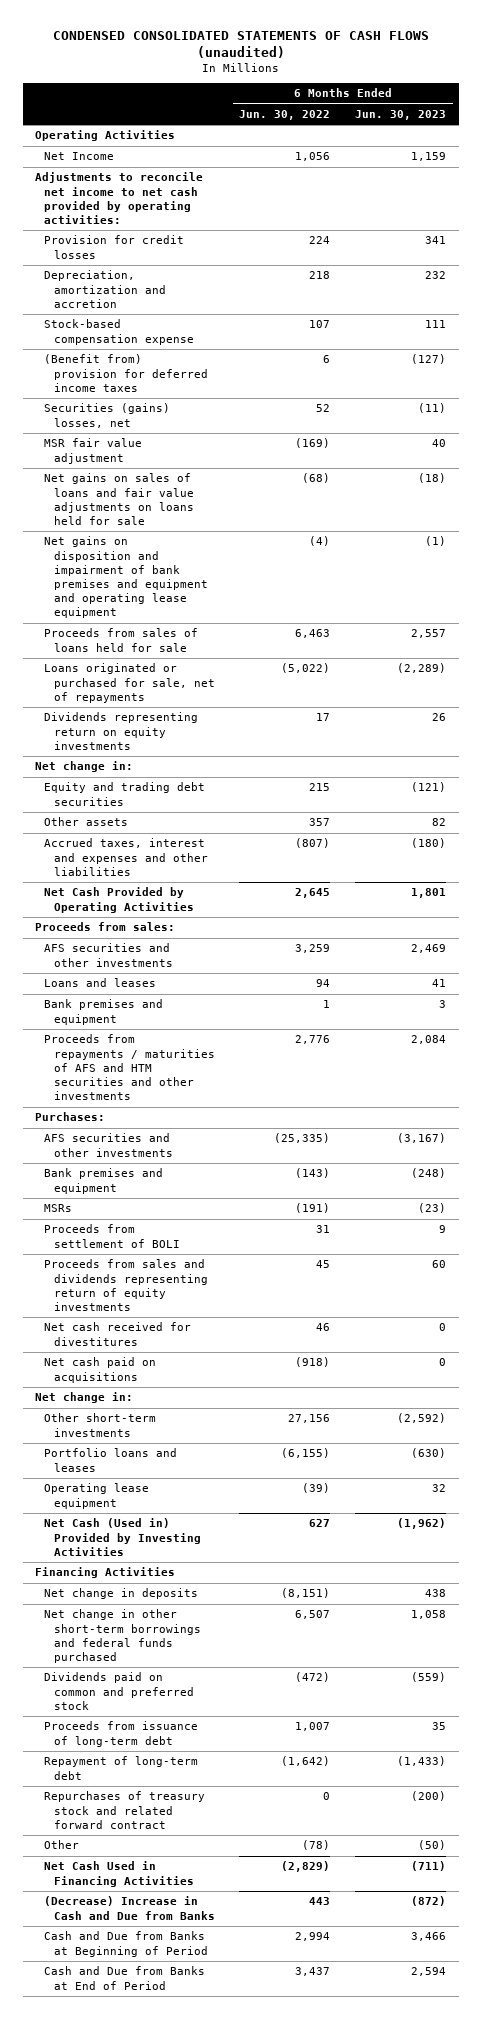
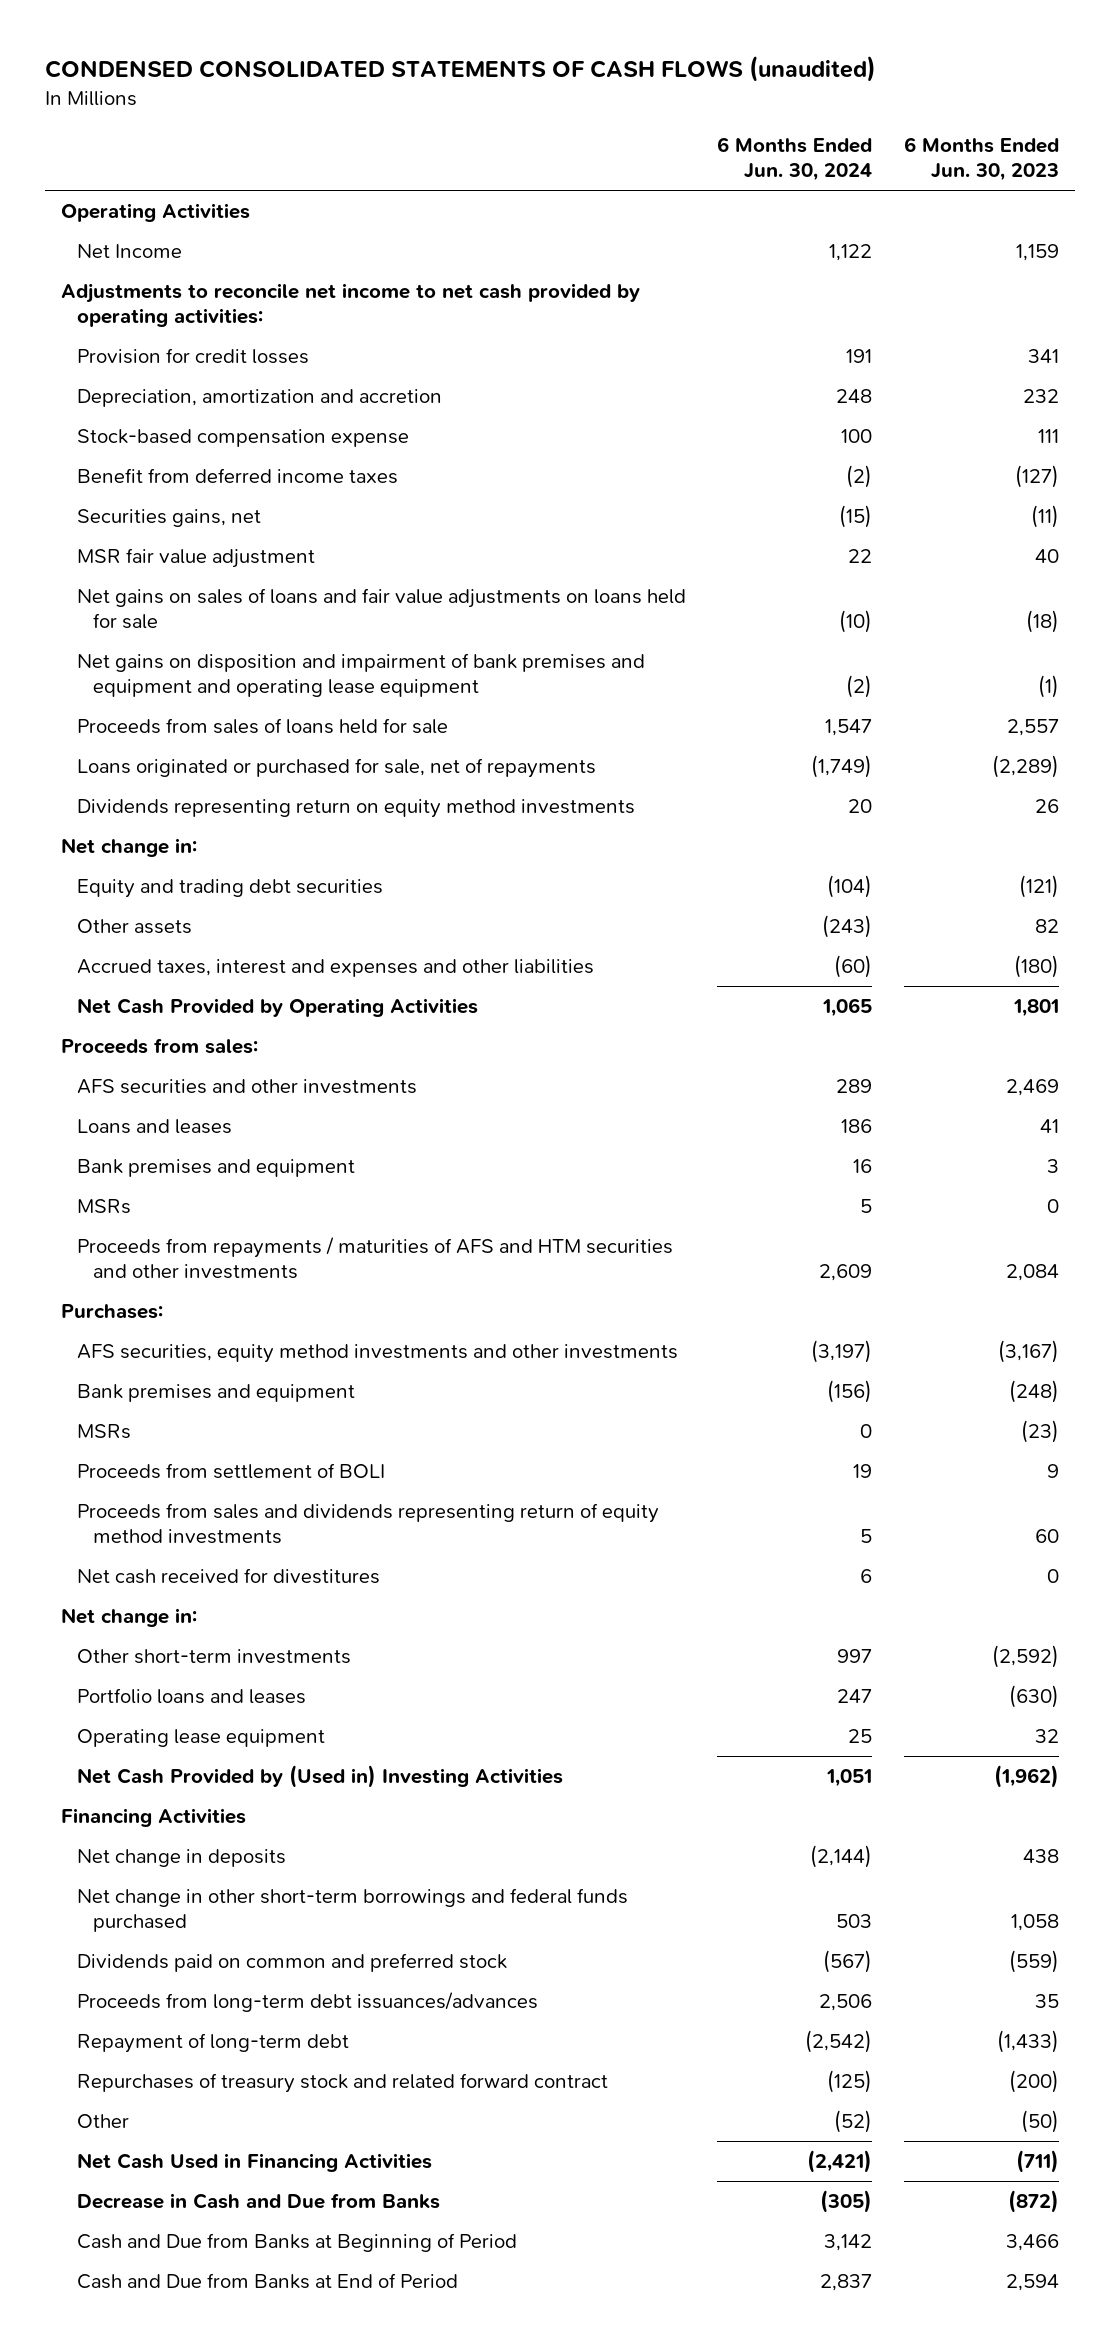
[239,110,331,121] Jun. 30, 2022 -> none
none -> [717,137,873,182] 6 Months Ended Jun. 30, 2024
[44,354,208,392] (Benefit from) provision for deferred income taxes -> [77,468,399,485] Benefit from deferred income taxes
[44,403,171,428] Securities (gains) losses, net -> [77,509,262,528] Securities gains, net
[44,712,199,750] Dividends representing return on equity investments -> [77,799,636,819] Dividends representing return on equity method investments
none -> [77,1199,132,1215] MSRs
[44,1133,173,1157] AFS securities and other investments -> [77,1344,679,1364] AFS securities, equity method investments and other investments
[44,1259,208,1312] Proceeds from sales and dividends representing return of equity investments -> [77,1503,660,1544] Proceeds from sales and dividends representing return of equity method investments
[44,1357,157,1383] Net cash paid on acquisitions -> none
[44,1518,201,1556] Net Cash (Used in) Provided by Investing Activities -> [77,1765,564,1789] Net Cash Provided by (Used in) Investing Activities
[44,1721,199,1747] Proceeds from issuance of long-term debt -> [77,1992,539,2013] Proceeds from long-term debt issuances/advances
[44,1896,215,1920] (Decrease) Increase in Cash and Due from Banks -> [77,2193,441,2210] Decrease in Cash and Due from Banks

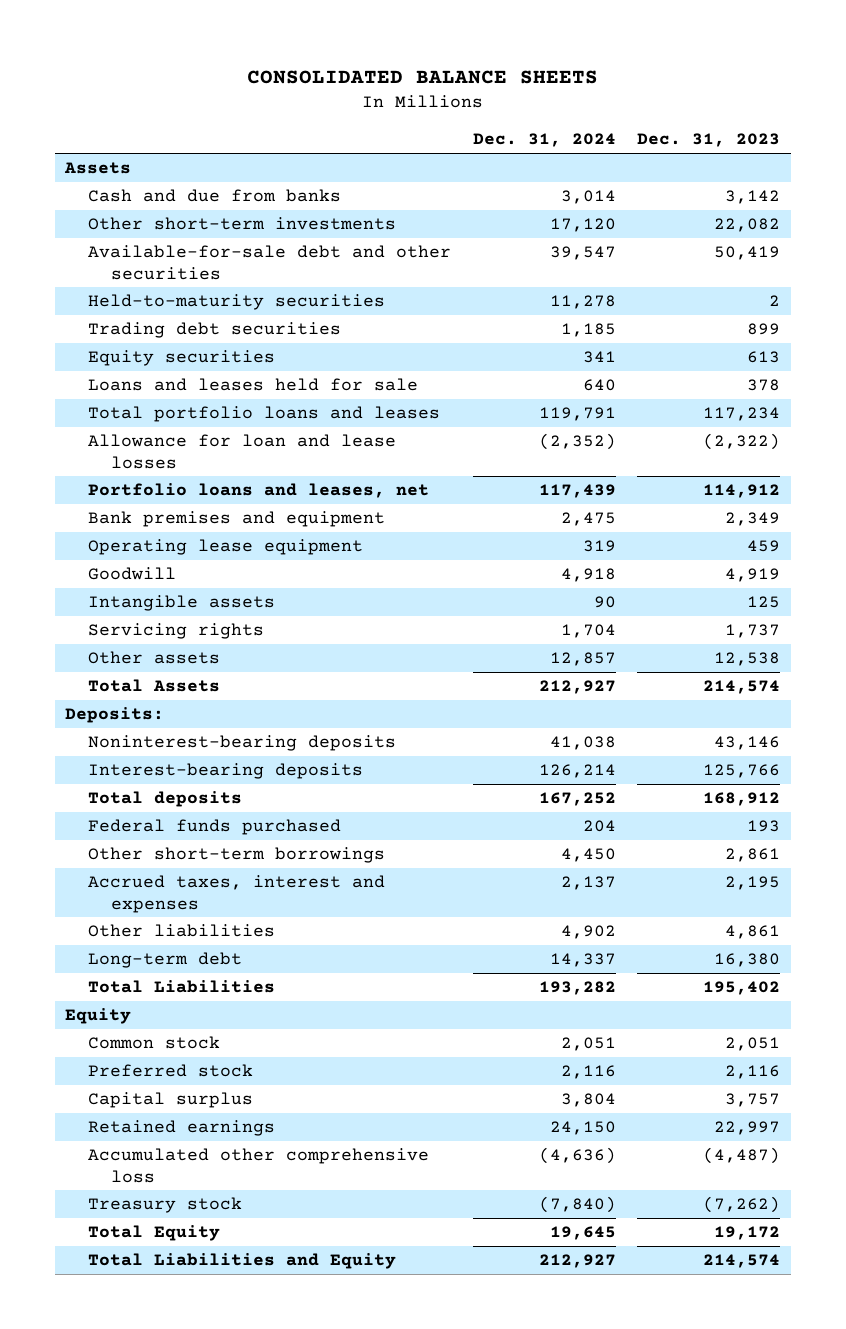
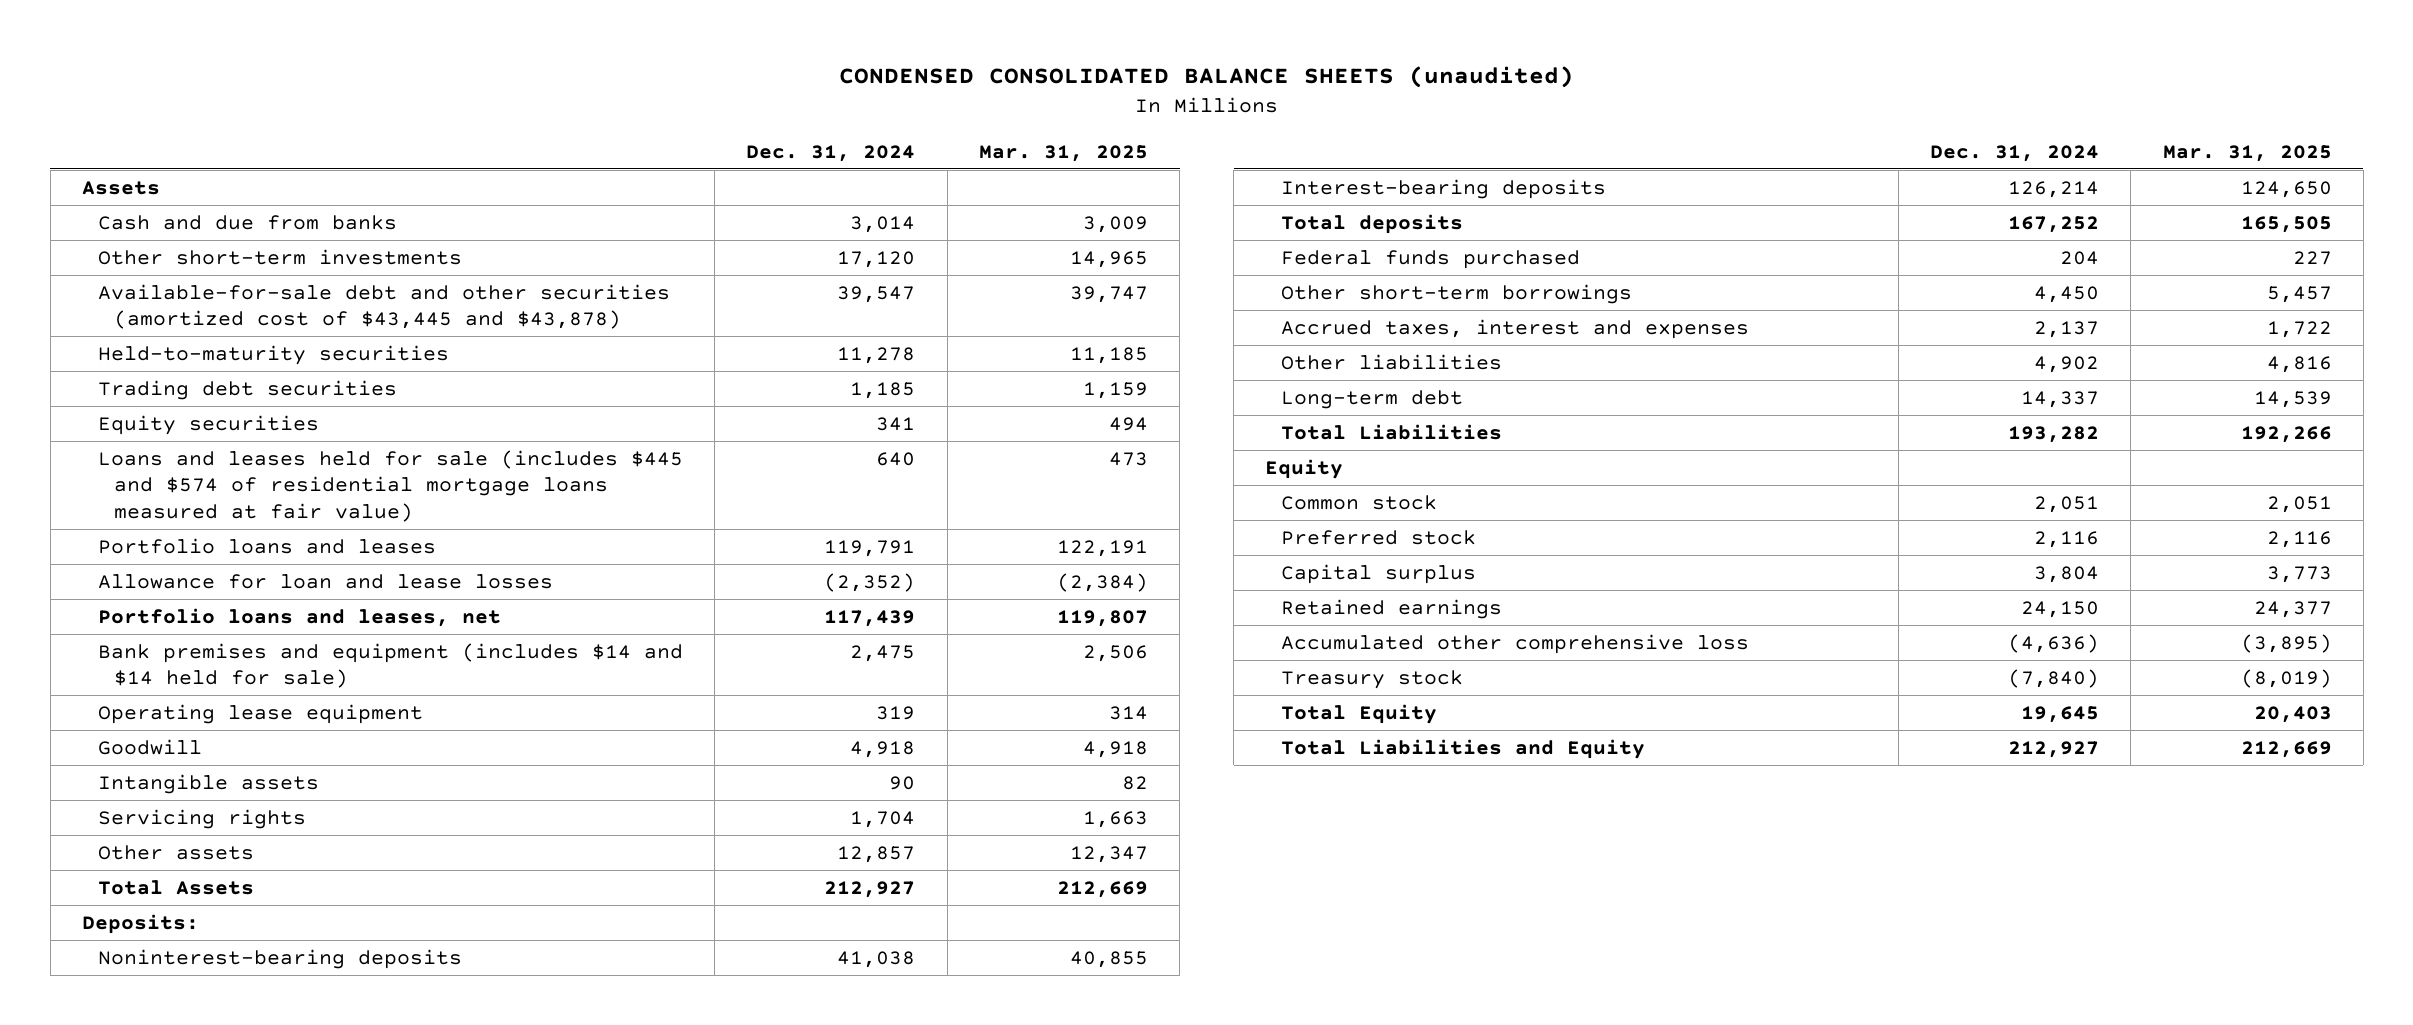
[246,69,598,84] CONSOLIDATED BALANCE SHEETS -> [838,66,1574,89] CONDENSED CONSOLIDATED BALANCE SHEETS (unaudited)
[637,133,781,148] Dec. 31, 2023 -> none
none -> [979,144,1149,162] Mar. 31, 2025
[88,245,452,280] Available-for-sale debt and other securities -> [97,283,670,330] Available-for-sale debt and other securities (amortized cost of $43,445 and $43,878)
[88,378,419,392] Loans and leases held for sale -> [97,449,683,522] Loans and leases held for sale (includes $445 and $574 of residential mortgage loans measured at fair value)
[88,406,441,423] Total portfolio loans and leases -> [97,537,436,554] Portfolio loans and leases
[88,511,386,528] Bank premises and equipment -> [97,642,683,689] Bank premises and equipment (includes $14 and $14 held for sale)

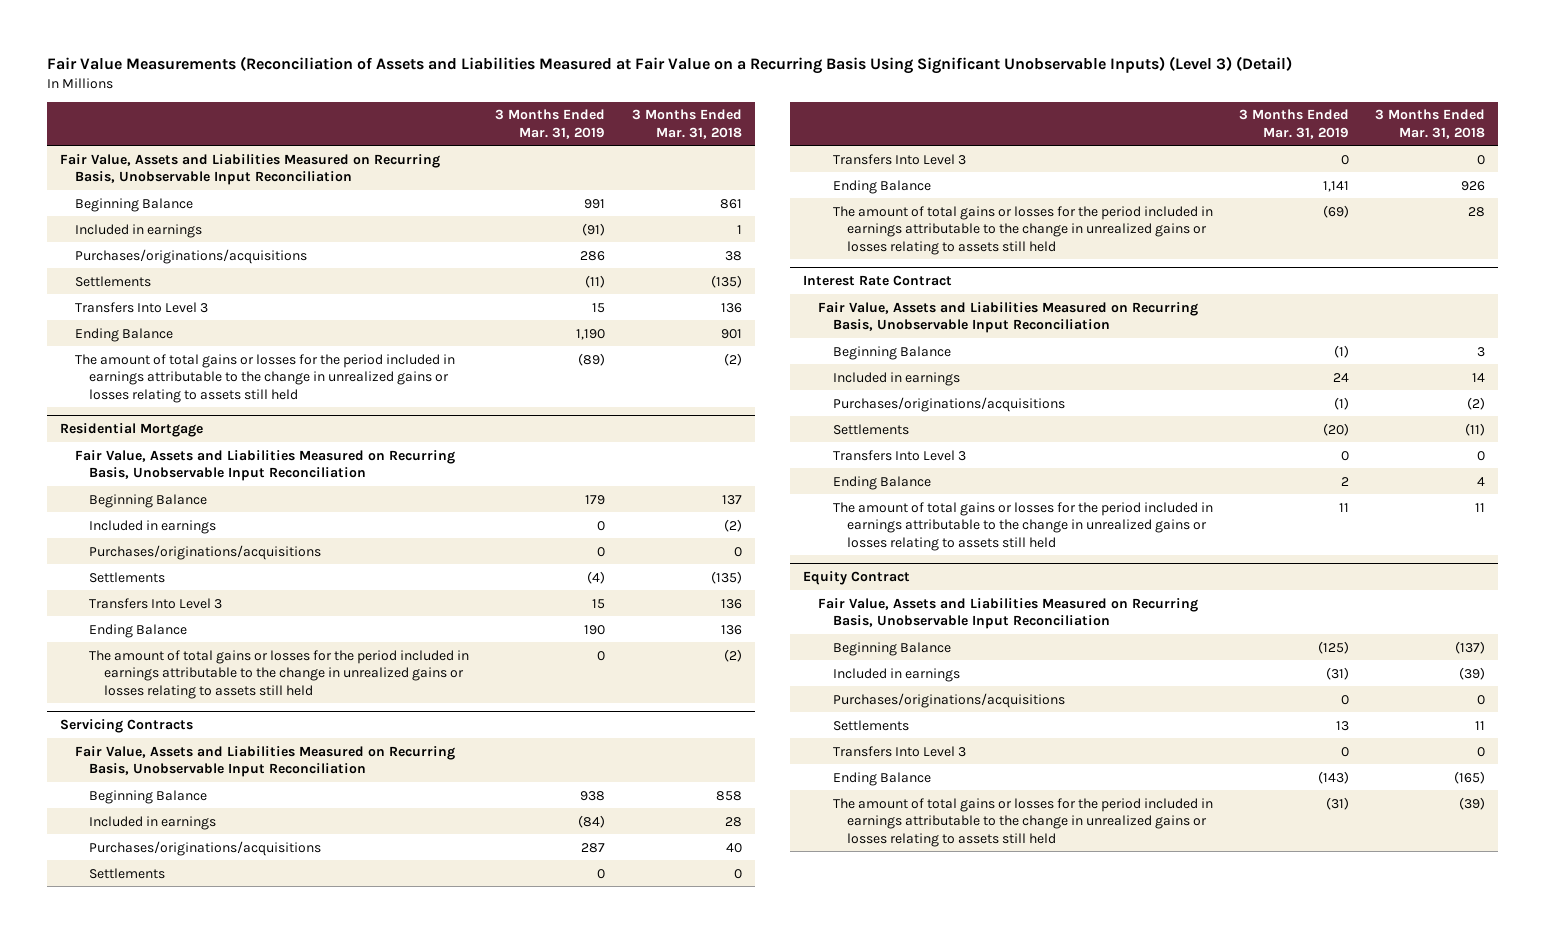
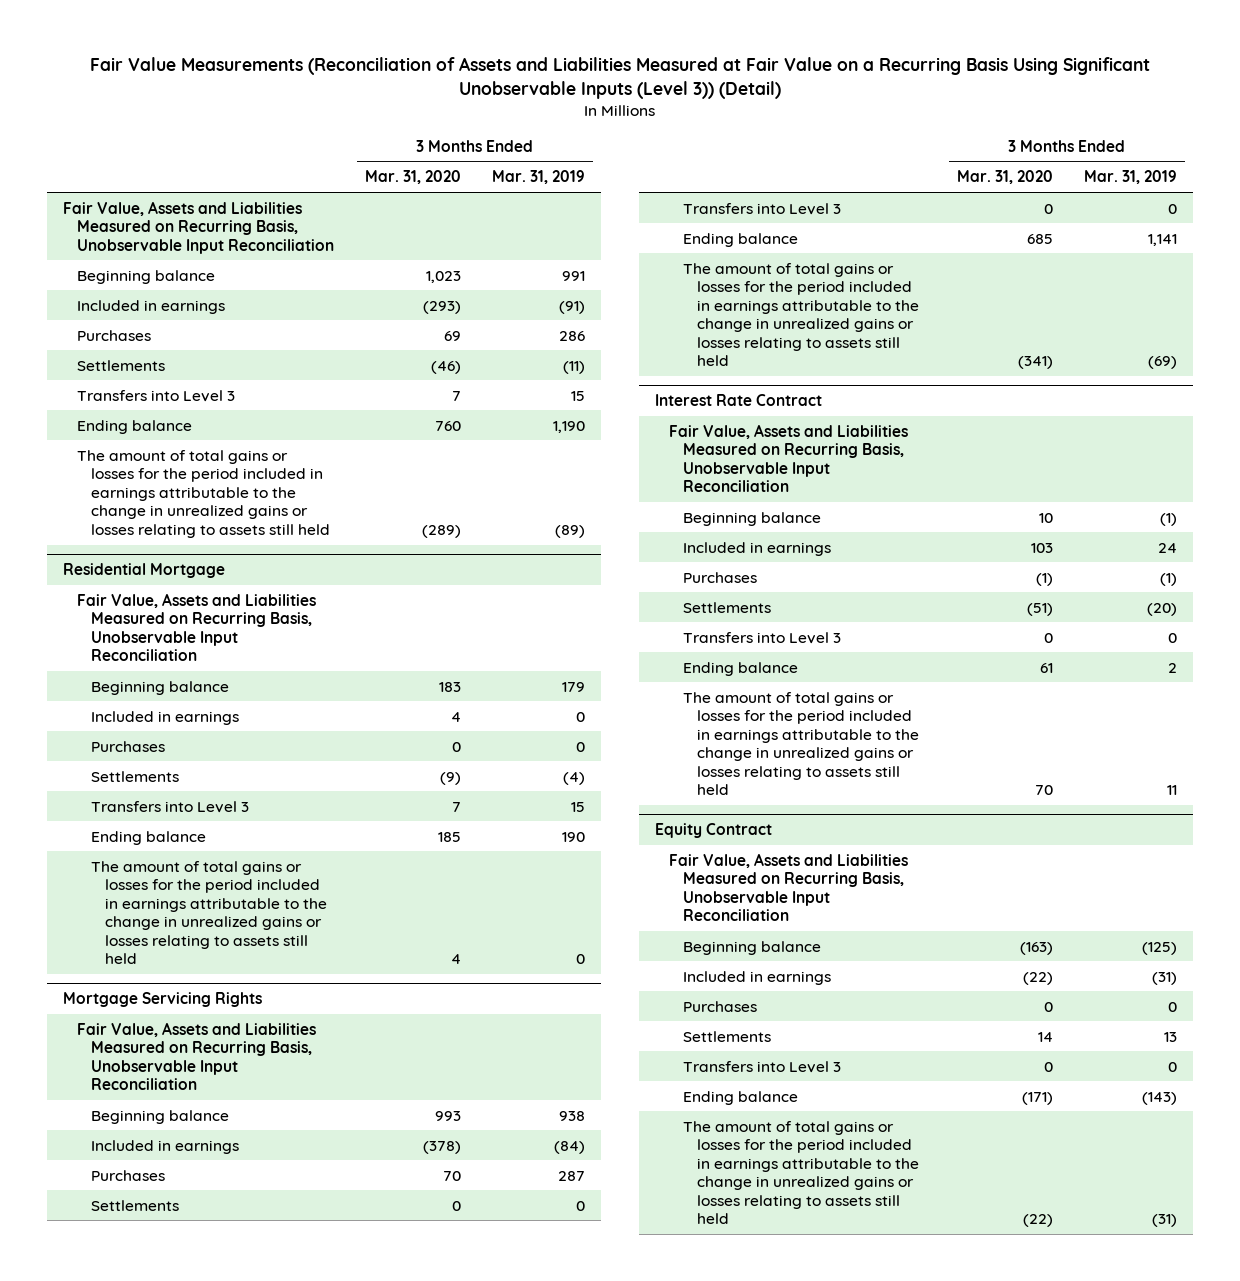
[46,55,1292,74] Fair Value Measurements (Reconciliation of Assets and Liabilities Measured at Fair Value on a Recurring Basis Using Significant Unobservable Inputs) (Level 3) (Detail) -> [90,57,1151,99] Fair Value Measurements (Reconciliation of Assets and Liabilities Measured at Fair Value on a Recurring Basis Using Significant Unobservable Inputs (Level 3)) (Detail)
[631,109,742,139] 3 Months Ended Mar. 31, 2018 -> none
none -> [364,170,461,185] Mar. 31, 2020
[74,197,193,212] Beginning Balance -> [76,269,215,284] Beginning balance
[74,248,307,264] Purchases/originations/acquisitions -> [76,329,151,341] Purchases
[74,301,208,313] Transfers Into Level 3 -> [76,389,235,402] Transfers into Level 3
[74,327,173,342] Ending Balance -> [76,419,192,434] Ending balance
[89,493,208,508] Beginning Balance -> [90,680,229,695] Beginning balance
[89,544,322,560] Purchases/originations/acquisitions -> [90,740,165,752] Purchases
[89,597,223,609] Transfers Into Level 3 -> [90,800,249,813] Transfers into Level 3
[89,623,188,638] Ending Balance -> [90,830,206,845] Ending balance
[59,719,193,734] Servicing Contracts -> [62,991,262,1007] Mortgage Servicing Rights
[89,789,208,804] Beginning Balance -> [90,1109,229,1124] Beginning balance
[89,840,322,856] Purchases/originations/acquisitions -> [90,1169,165,1181] Purchases
[832,153,966,165] Transfers Into Level 3 -> [682,202,841,215] Transfers into Level 3
[832,179,931,194] Ending Balance -> [682,232,798,247] Ending balance
[832,345,951,360] Beginning Balance -> [682,511,821,526] Beginning balance
[832,396,1065,412] Purchases/originations/acquisitions -> [682,571,757,583] Purchases
[832,449,966,461] Transfers Into Level 3 -> [682,631,841,644] Transfers into Level 3
[832,475,931,490] Ending Balance -> [682,661,798,676] Ending balance
[832,641,951,656] Beginning Balance -> [682,940,821,955] Beginning balance
[832,692,1065,708] Purchases/originations/acquisitions -> [682,1000,757,1012] Purchases
[832,745,966,757] Transfers Into Level 3 -> [682,1060,841,1073] Transfers into Level 3
[832,771,931,786] Ending Balance -> [682,1090,798,1105] Ending balance

